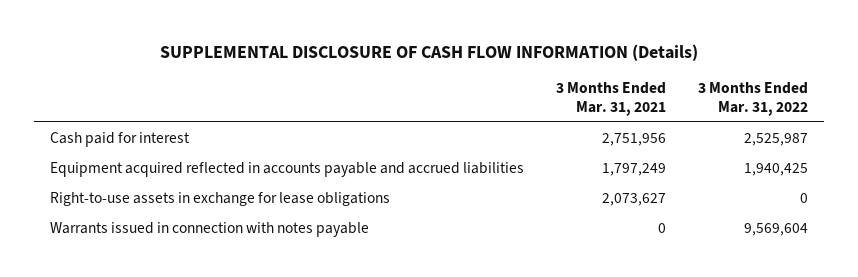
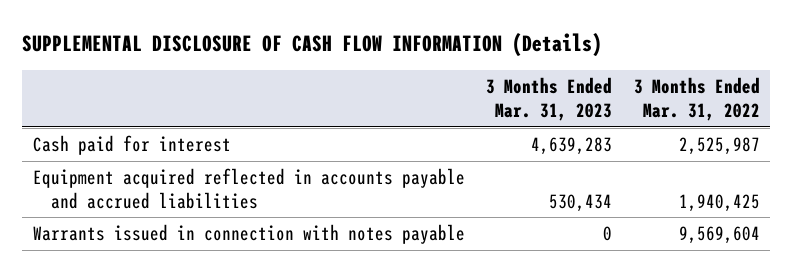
[555,82,666,116] 3 Months Ended Mar. 31, 2021 -> none
none -> [486,77,613,122] 3 Months Ended Mar. 31, 2023
[49,192,390,207] Right-to-use assets in exchange for lease obligations -> none

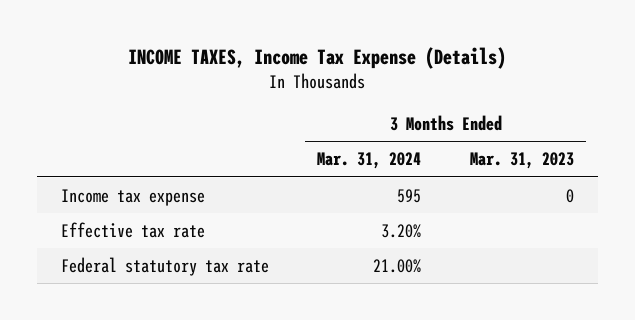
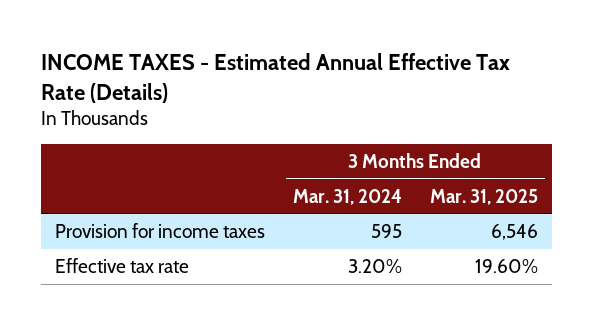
[128,47,507,70] INCOME TAXES, Income Tax Expense (Details) -> [40,53,510,103] INCOME TAXES - Estimated Annual Effective Tax Rate (Details)
[469,152,574,170] Mar. 31, 2023 -> none
none -> [429,188,538,205] Mar. 31, 2025
[60,188,205,206] Income tax expense -> [54,222,265,238] Provision for income taxes
[60,256,269,276] Federal statutory tax rate -> none

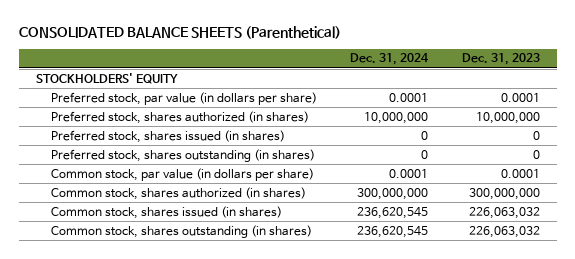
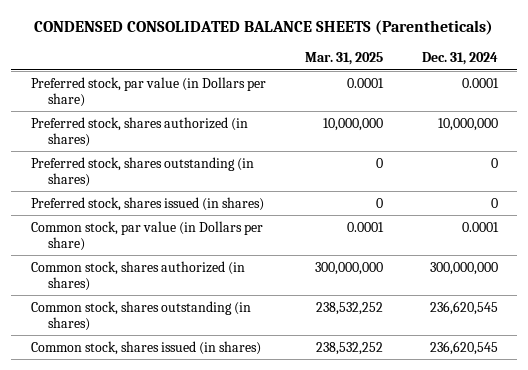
[18,25,341,39] CONSOLIDATED BALANCE SHEETS (Parenthetical) -> [34,20,494,36] CONDENSED CONSOLIDATED BALANCE SHEETS (Parentheticals)
[461,53,540,66] Dec. 31, 2023 -> none
none -> [304,52,383,66] Mar. 31, 2025
[35,72,178,84] STOCKHOLDERS' EQUITY -> none
[50,91,317,105] Preferred stock, par value (in dollars per share) -> [30,76,266,107] Preferred stock, par value (in Dollars per share)
[50,129,285,143] Preferred stock, shares issued (in shares) -> [30,196,264,211] Preferred stock, shares issued (in shares)
[50,167,314,181] Common stock, par value (in dollars per share) -> [30,220,263,251] Common stock, par value (in Dollars per share)
[50,205,282,219] Common stock, shares issued (in shares) -> [30,340,261,355] Common stock, shares issued (in shares)

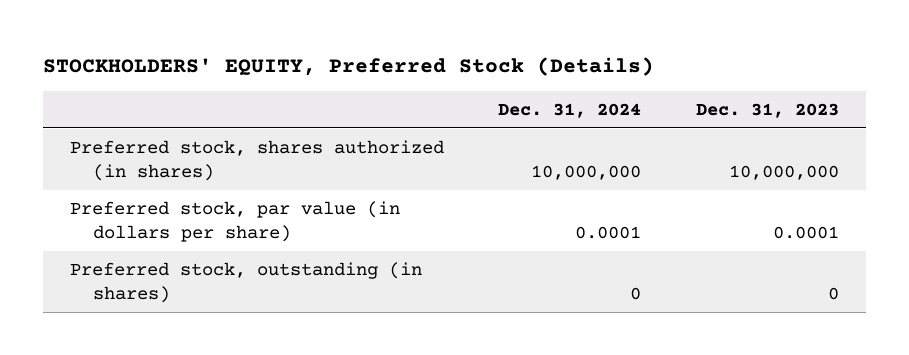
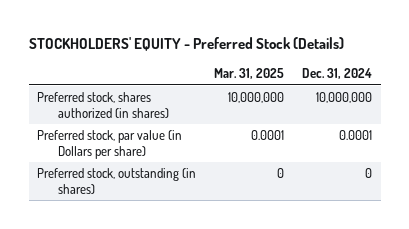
[42,57,654,77] STOCKHOLDERS' EQUITY, Preferred Stock (Details) -> [28,36,344,51] STOCKHOLDERS' EQUITY - Preferred Stock (Details)
[695,102,839,118] Dec. 31, 2023 -> none
none -> [214,68,285,80] Mar. 31, 2025
[70,200,401,242] Preferred stock, par value (in dollars per share) -> [37,130,183,159] Preferred stock, par value (in Dollars per share)

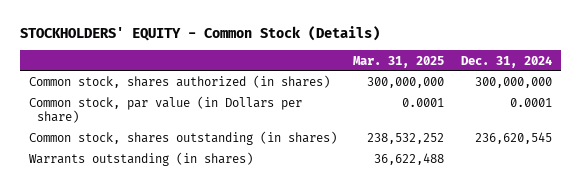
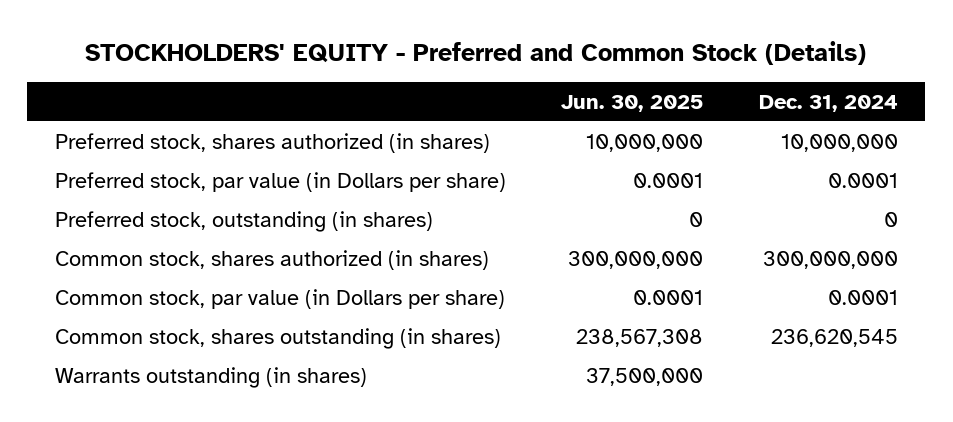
[20,26,381,42] STOCKHOLDERS' EQUITY - Common Stock (Details) -> [85,40,867,65] STOCKHOLDERS' EQUITY - Preferred and Common Stock (Details)
[353,55,445,68] Mar. 31, 2025 -> none
none -> [561,94,704,112] Jun. 30, 2025
none -> [55,132,491,153] Preferred stock, shares authorized (in shares)
none -> [55,171,507,192] Preferred stock, par value (in Dollars per share)
none -> [55,210,434,232] Preferred stock, outstanding (in shares)

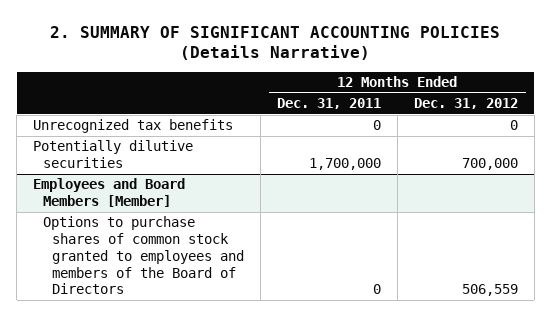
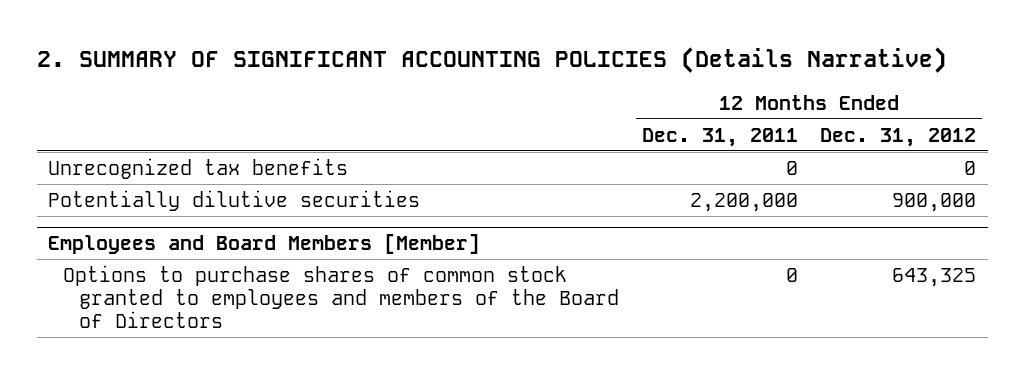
[309,158,382,171] 1,700,000 -> [689,192,798,212] 2,200,000
[461,158,518,171] 700,000 -> [892,192,977,212] 900,000
[461,284,518,297] 506,559 -> [892,267,977,287] 643,325

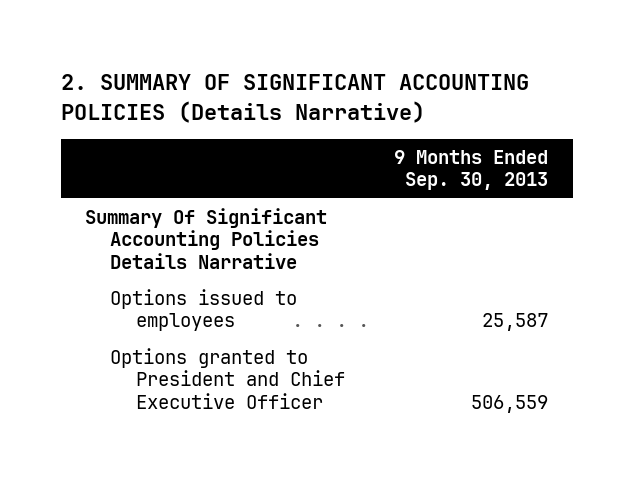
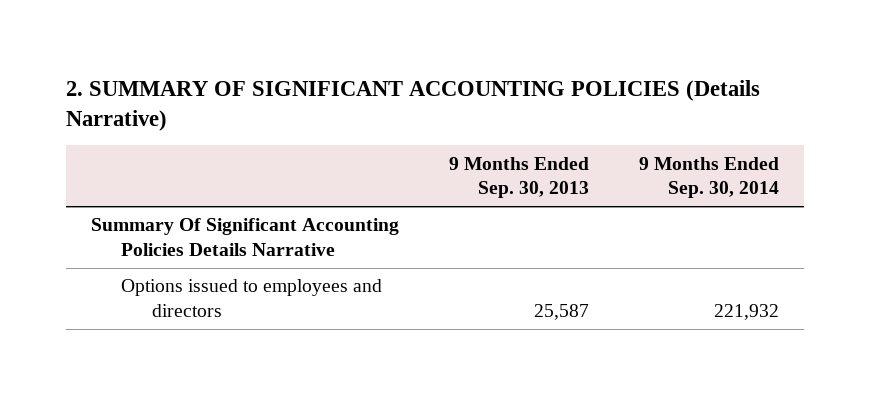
none -> [638,156,779,199] 9 Months Ended Sep. 30, 2014
[110,348,345,409] Options granted to President and Chief Executive Officer -> none
[110,289,298,332] Options issued to employees -> [121,279,383,318] Options issued to employees and directors

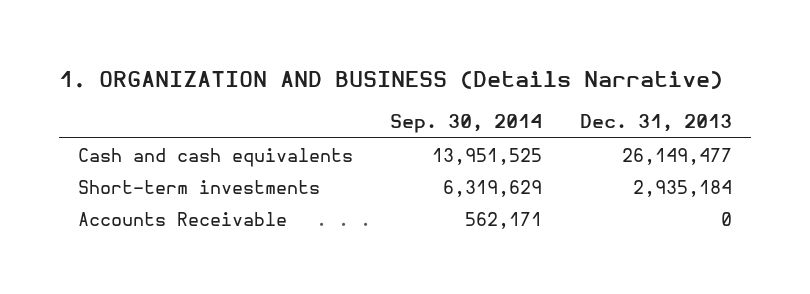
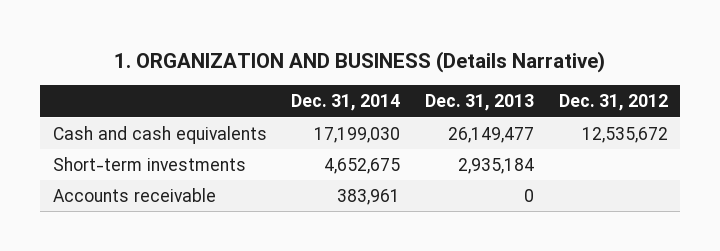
[390,114,543,134] Sep. 30, 2014 -> none
none -> [291,94,401,112] Dec. 31, 2014
none -> [558,94,668,112] Dec. 31, 2012
[77,212,287,227] Accounts Receivable -> [52,187,216,202] Accounts receivable

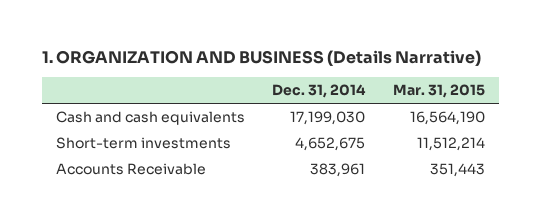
[424,94,534,112] Dec. 31, 2013 -> none
[558,94,668,112] Dec. 31, 2012 -> none
none -> [393,84,486,99] Mar. 31, 2015
[52,187,216,202] Accounts receivable -> [55,163,206,176] Accounts Receivable

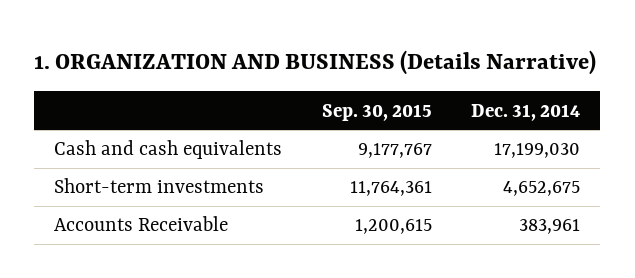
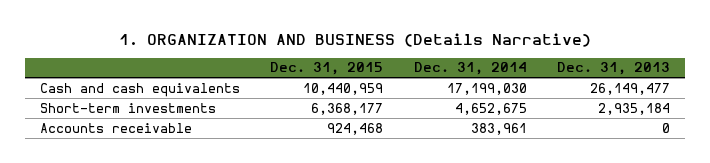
[321,103,432,121] Sep. 30, 2015 -> none
none -> [270,62,384,76] Dec. 31, 2015
none -> [556,62,670,76] Dec. 31, 2013
[54,216,229,232] Accounts Receivable -> [39,122,192,133] Accounts receivable

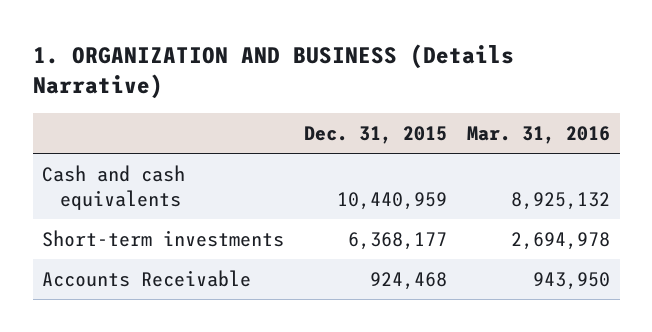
[413,62,527,76] Dec. 31, 2014 -> none
[556,62,670,76] Dec. 31, 2013 -> none
none -> [466,125,610,144] Mar. 31, 2016
[39,122,192,133] Accounts receivable -> [42,269,252,287] Accounts Receivable

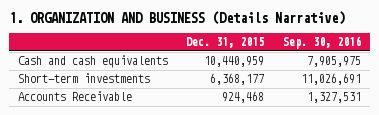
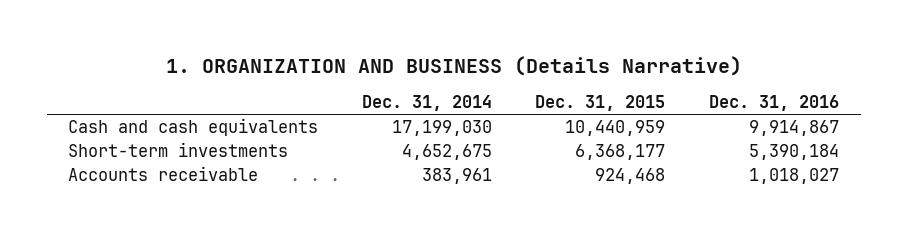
[282,36,361,50] Sep. 30, 2016 -> none
none -> [361,95,492,112] Dec. 31, 2014
none -> [708,95,839,112] Dec. 31, 2016
[17,91,132,102] Accounts Receivable -> [68,166,259,182] Accounts receivable

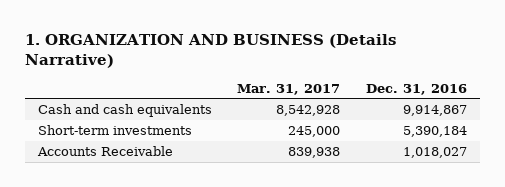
[361,95,492,112] Dec. 31, 2014 -> none
[535,95,666,112] Dec. 31, 2015 -> none
none -> [237,83,341,95] Mar. 31, 2017
[68,166,259,182] Accounts receivable -> [36,146,173,157] Accounts Receivable

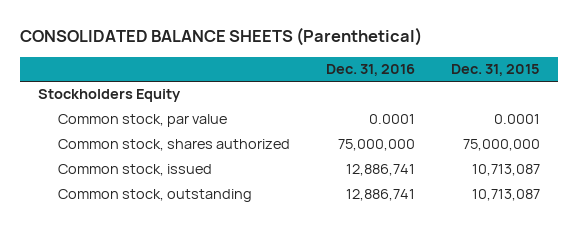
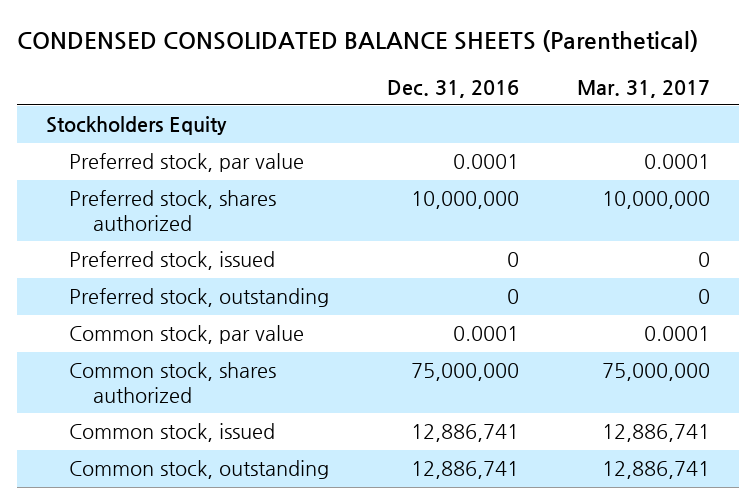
[20,27,423,47] CONSOLIDATED BALANCE SHEETS (Parenthetical) -> [17,30,699,53] CONDENSED CONSOLIDATED BALANCE SHEETS (Parenthetical)
[451,64,541,77] Dec. 31, 2015 -> none
none -> [577,79,711,98] Mar. 31, 2017
none -> [69,153,305,173] Preferred stock, par value
none -> [69,190,277,231] Preferred stock, shares authorized
none -> [69,251,276,271] Preferred stock, issued
none -> [69,288,330,308] Preferred stock, outstanding

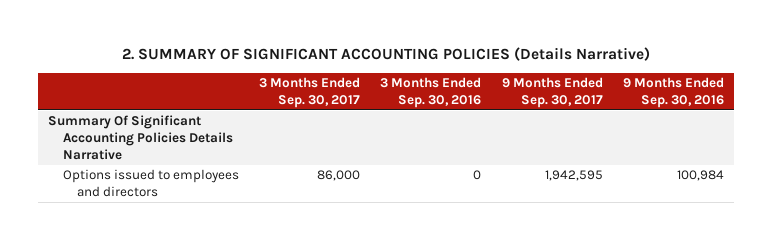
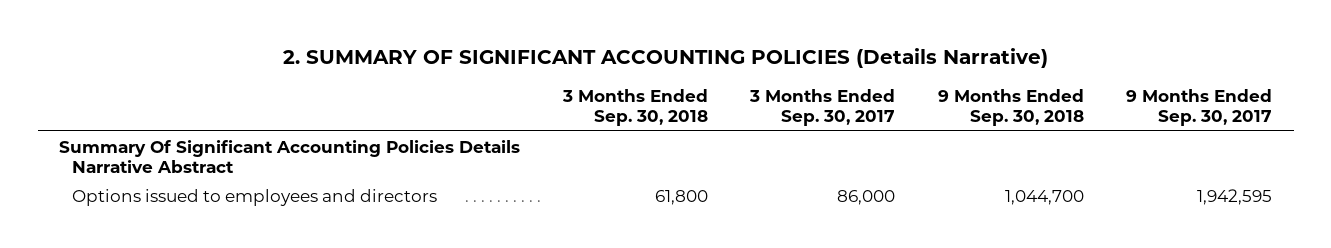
[380,77,482,108] 3 Months Ended Sep. 30, 2016 -> none
[623,77,725,108] 9 Months Ended Sep. 30, 2016 -> none
none -> [561,89,708,127] 3 Months Ended Sep. 30, 2018
none -> [937,89,1084,127] 9 Months Ended Sep. 30, 2018
[48,115,233,160] Summary Of Significant Accounting Policies Details Narrative -> [59,139,521,173] Summary Of Significant Accounting Policies Details Narrative Abstract

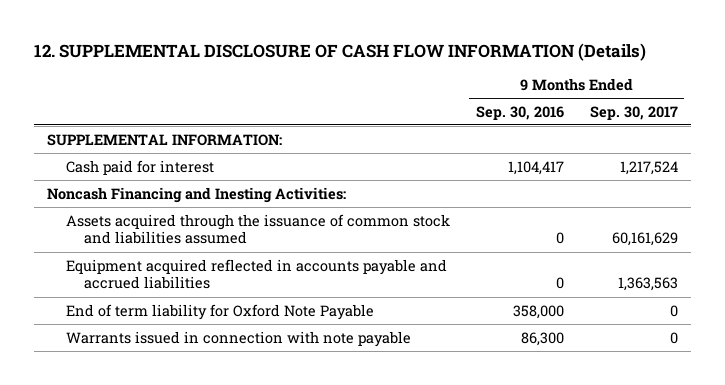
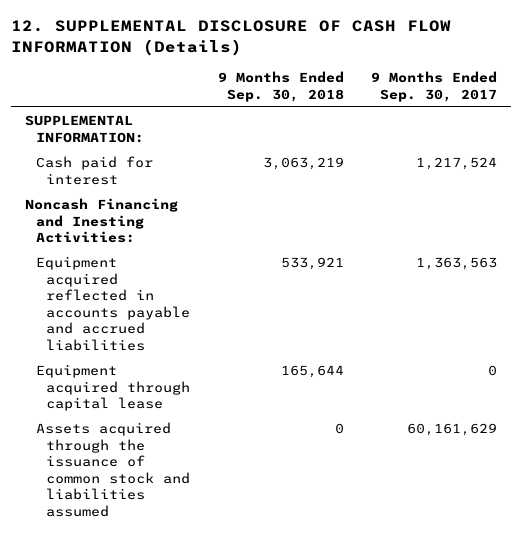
[475,105,564,120] Sep. 30, 2016 -> none
none -> [217,71,344,102] 9 Months Ended Sep. 30, 2018
[65,303,374,320] End of term liability for Oxford Note Payable -> none
[65,330,411,347] Warrants issued in connection with note payable -> none
none -> [35,364,191,412] Equipment acquired through capital lease
[65,213,450,245] Assets acquired through the issuance of common stock and liabilities assumed -> [35,422,191,517] Assets acquired through the issuance of common stock and liabilities assumed

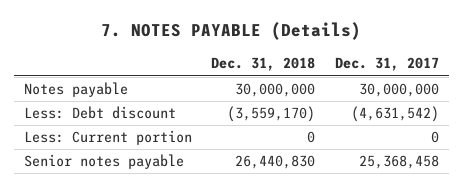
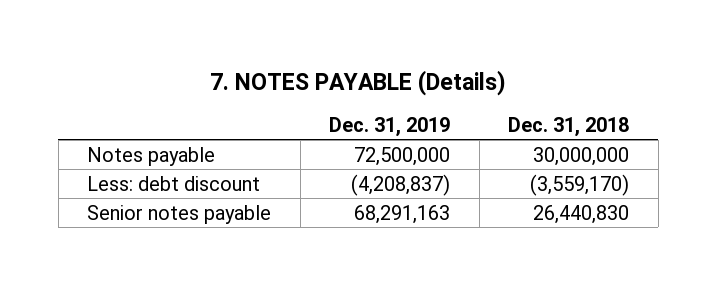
[334,57,439,72] Dec. 31, 2017 -> none
none -> [329,116,451,137] Dec. 31, 2019
[23,130,192,146] Less: Current portion -> none
[23,106,176,120] Less: Debt discount -> [87,175,261,191] Less: debt discount

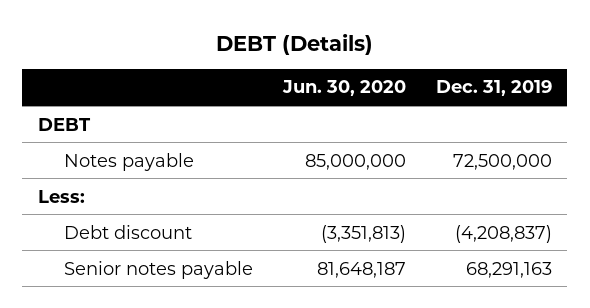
[210,69,507,96] 7. NOTES PAYABLE (Details) -> [215,33,373,55] DEBT (Details)
[508,116,630,137] Dec. 31, 2018 -> none
none -> [281,80,406,97] Jun. 30, 2020
none -> [37,117,91,131] DEBT
none -> [37,189,85,203] Less:
[87,175,261,191] Less: debt discount -> [63,224,192,239] Debt discount

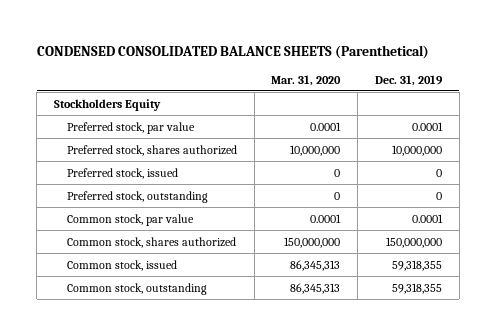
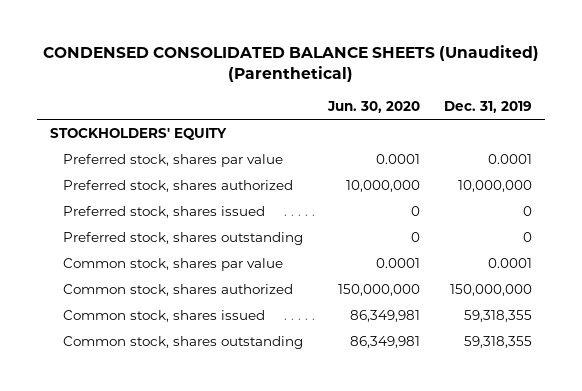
[36,44,429,59] CONDENSED CONSOLIDATED BALANCE SHEETS (Parenthetical) -> [43,45,540,83] CONDENSED CONSOLIDATED BALANCE SHEETS (Unaudited) (Parenthetical)
[271,74,342,86] Mar. 31, 2020 -> none
none -> [326,100,420,113] Jun. 30, 2020
[54,98,162,111] Stockholders Equity -> [49,127,227,140] STOCKHOLDERS' EQUITY
[66,121,195,134] Preferred stock, par value -> [62,153,283,167] Preferred stock, shares par value
[66,167,178,179] Preferred stock, issued -> [62,205,265,218] Preferred stock, shares issued
[66,190,208,203] Preferred stock, outstanding -> [62,231,303,245] Preferred stock, shares outstanding
[66,213,194,226] Common stock, par value -> [62,257,283,271] Common stock, shares par value
[66,259,177,271] Common stock, issued -> [62,309,265,322] Common stock, shares issued
[66,282,207,295] Common stock, outstanding -> [62,335,303,349] Common stock, shares outstanding

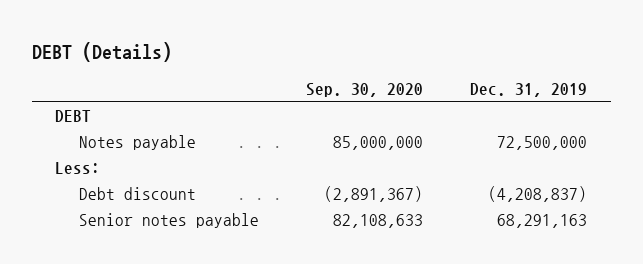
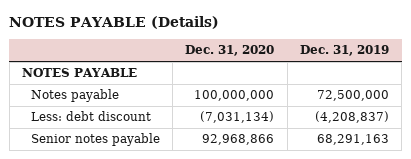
[31,42,172,63] DEBT (Details) -> [9,16,220,30] NOTES PAYABLE (Details)
[305,82,423,97] Sep. 30, 2020 -> none
none -> [185,45,275,57] Dec. 31, 2020
[55,109,92,122] DEBT -> [22,68,138,78] NOTES PAYABLE
[55,161,101,174] Less: -> none
[78,186,196,200] Debt discount -> [31,111,152,122] Less: debt discount

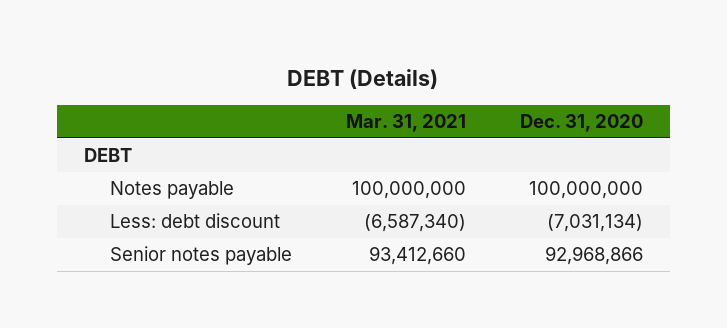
[9,16,220,30] NOTES PAYABLE (Details) -> [287,69,439,90] DEBT (Details)
[299,45,389,57] Dec. 31, 2019 -> none
none -> [345,114,466,133] Mar. 31, 2021
[22,68,138,78] NOTES PAYABLE -> [83,148,132,163] DEBT

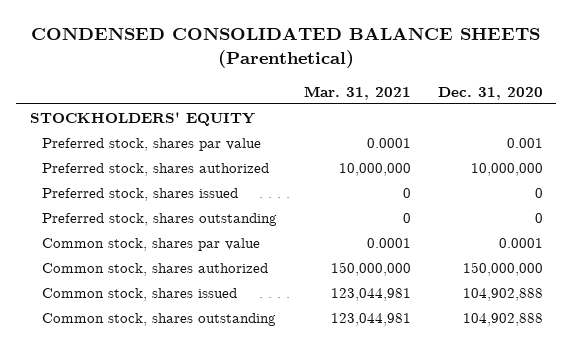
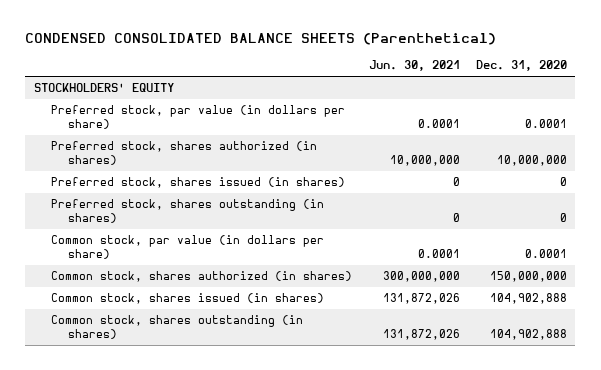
[303,85,411,100] Mar. 31, 2021 -> none
none -> [368,60,460,72] Jun. 30, 2021
[41,137,261,151] Preferred stock, shares par value -> [51,105,346,130] Preferred stock, par value (in dollars per share)
[506,137,543,148] 0.001 -> [525,119,568,129] 0.0001
[41,162,269,176] Preferred stock, shares authorized -> [51,141,318,166] Preferred stock, shares authorized (in shares)
[41,187,238,201] Preferred stock, shares issued -> [51,177,346,189] Preferred stock, shares issued (in shares)
[41,212,277,226] Preferred stock, shares outstanding -> [51,199,325,224] Preferred stock, shares outstanding (in shares)
[41,237,260,251] Common stock, shares par value -> [51,235,325,260] Common stock, par value (in dollars per share)
[41,262,268,276] Common stock, shares authorized -> [51,271,353,283] Common stock, shares authorized (in shares)
[41,287,237,301] Common stock, shares issued -> [51,293,325,305] Common stock, shares issued (in shares)
[41,312,276,326] Common stock, shares outstanding -> [51,315,304,340] Common stock, shares outstanding (in shares)

